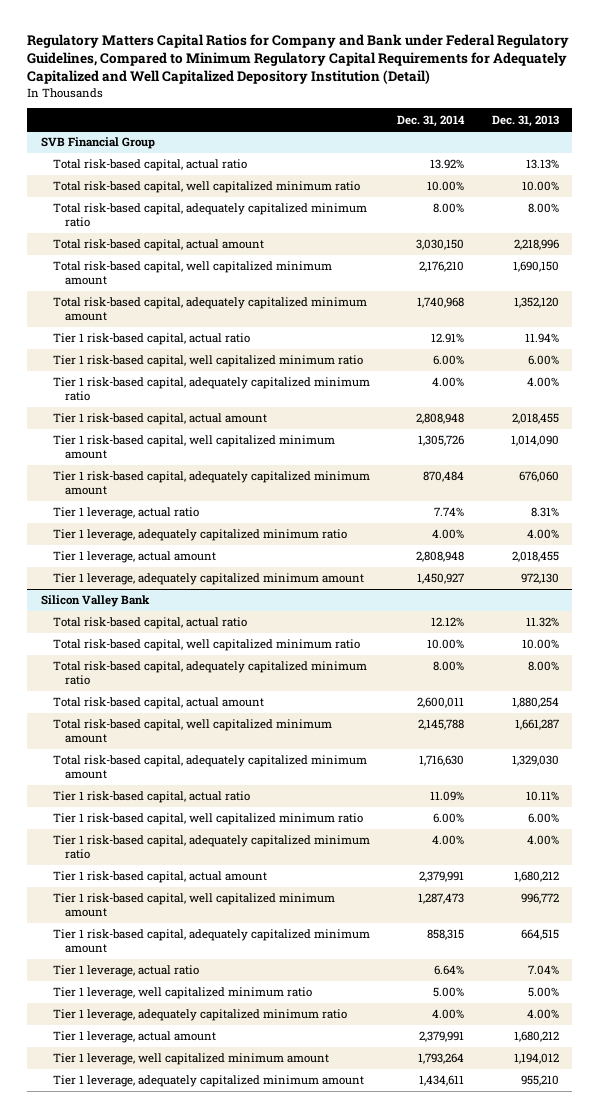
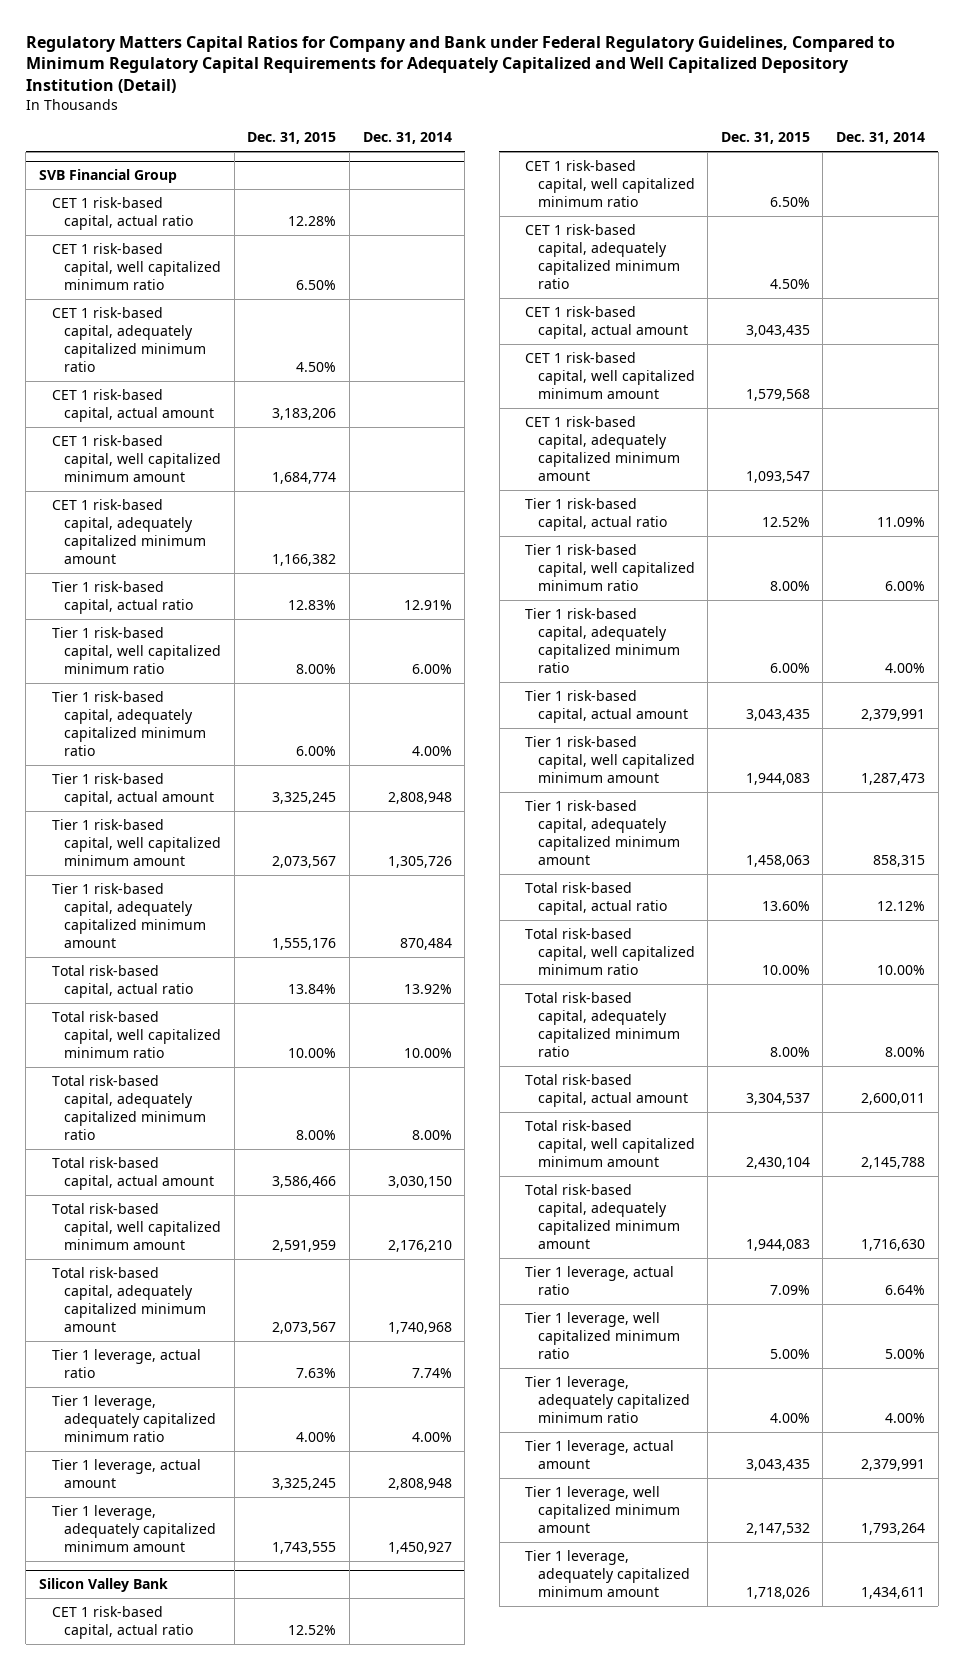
[491,114,559,127] Dec. 31, 2013 -> none
none -> [247,132,337,145] Dec. 31, 2015
none -> [51,196,194,230] CET 1 risk-based capital, actual ratio
none -> [51,242,222,291] CET 1 risk-based capital, well capitalized minimum ratio
none -> [51,306,207,373] CET 1 risk-based capital, adequately capitalized minimum ratio
none -> [51,388,215,422] CET 1 risk-based capital, actual amount
none -> [51,434,222,483] CET 1 risk-based capital, well capitalized minimum amount
none -> [51,498,207,565] CET 1 risk-based capital, adequately capitalized minimum amount
[52,159,247,172] Total risk-based capital, actual ratio -> [51,964,194,998] Total risk-based capital, actual ratio
[52,181,360,194] Total risk-based capital, well capitalized minimum ratio -> [51,1010,222,1059] Total risk-based capital, well capitalized minimum ratio
[52,203,367,228] Total risk-based capital, adequately capitalized minimum ratio -> [51,1074,207,1141] Total risk-based capital, adequately capitalized minimum ratio
[52,239,264,252] Total risk-based capital, actual amount -> [51,1156,215,1190] Total risk-based capital, actual amount
[52,261,332,286] Total risk-based capital, well capitalized minimum amount -> [51,1202,222,1251] Total risk-based capital, well capitalized minimum amount
[52,297,367,322] Total risk-based capital, adequately capitalized minimum amount -> [51,1266,207,1333] Total risk-based capital, adequately capitalized minimum amount
none -> [51,1605,194,1639] CET 1 risk-based capital, actual ratio
none -> [525,159,695,208] CET 1 risk-based capital, well capitalized minimum ratio
none -> [525,223,680,290] CET 1 risk-based capital, adequately capitalized minimum ratio
none -> [525,305,688,339] CET 1 risk-based capital, actual amount
none -> [525,351,695,400] CET 1 risk-based capital, well capitalized minimum amount
none -> [525,415,680,482] CET 1 risk-based capital, adequately capitalized minimum amount
[52,617,247,630] Total risk-based capital, actual ratio -> [525,881,667,915] Total risk-based capital, actual ratio
[52,639,360,652] Total risk-based capital, well capitalized minimum ratio -> [525,927,695,976] Total risk-based capital, well capitalized minimum ratio
[52,661,367,686] Total risk-based capital, adequately capitalized minimum ratio -> [525,991,680,1058] Total risk-based capital, adequately capitalized minimum ratio
[52,697,264,710] Total risk-based capital, actual amount -> [525,1073,688,1107] Total risk-based capital, actual amount
[52,719,332,744] Total risk-based capital, well capitalized minimum amount -> [525,1119,695,1168] Total risk-based capital, well capitalized minimum amount
[52,755,367,780] Total risk-based capital, adequately capitalized minimum amount -> [525,1183,680,1250] Total risk-based capital, adequately capitalized minimum amount

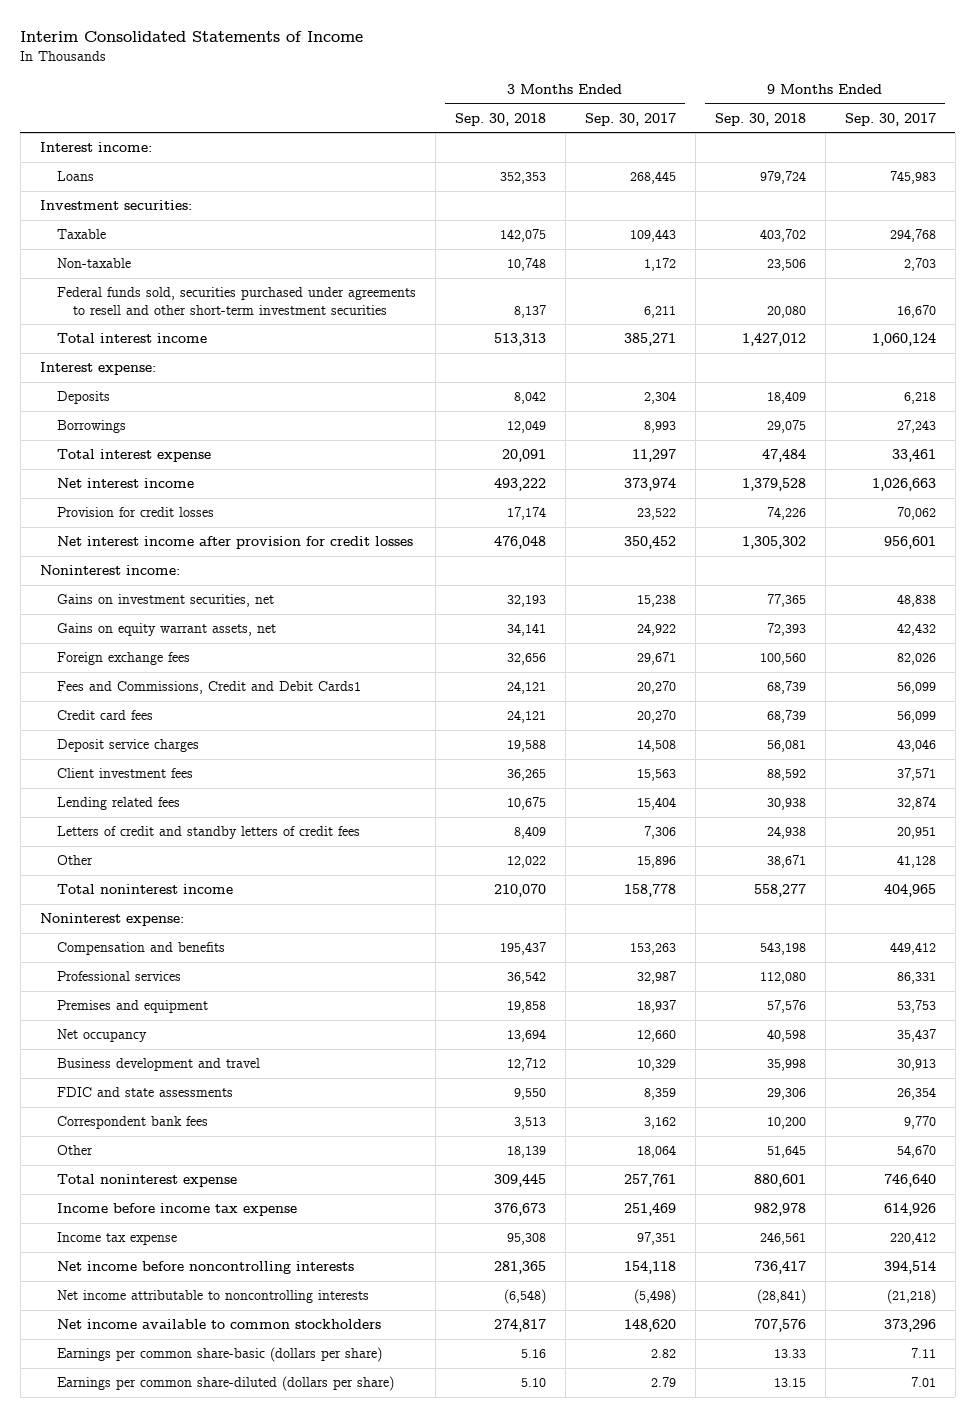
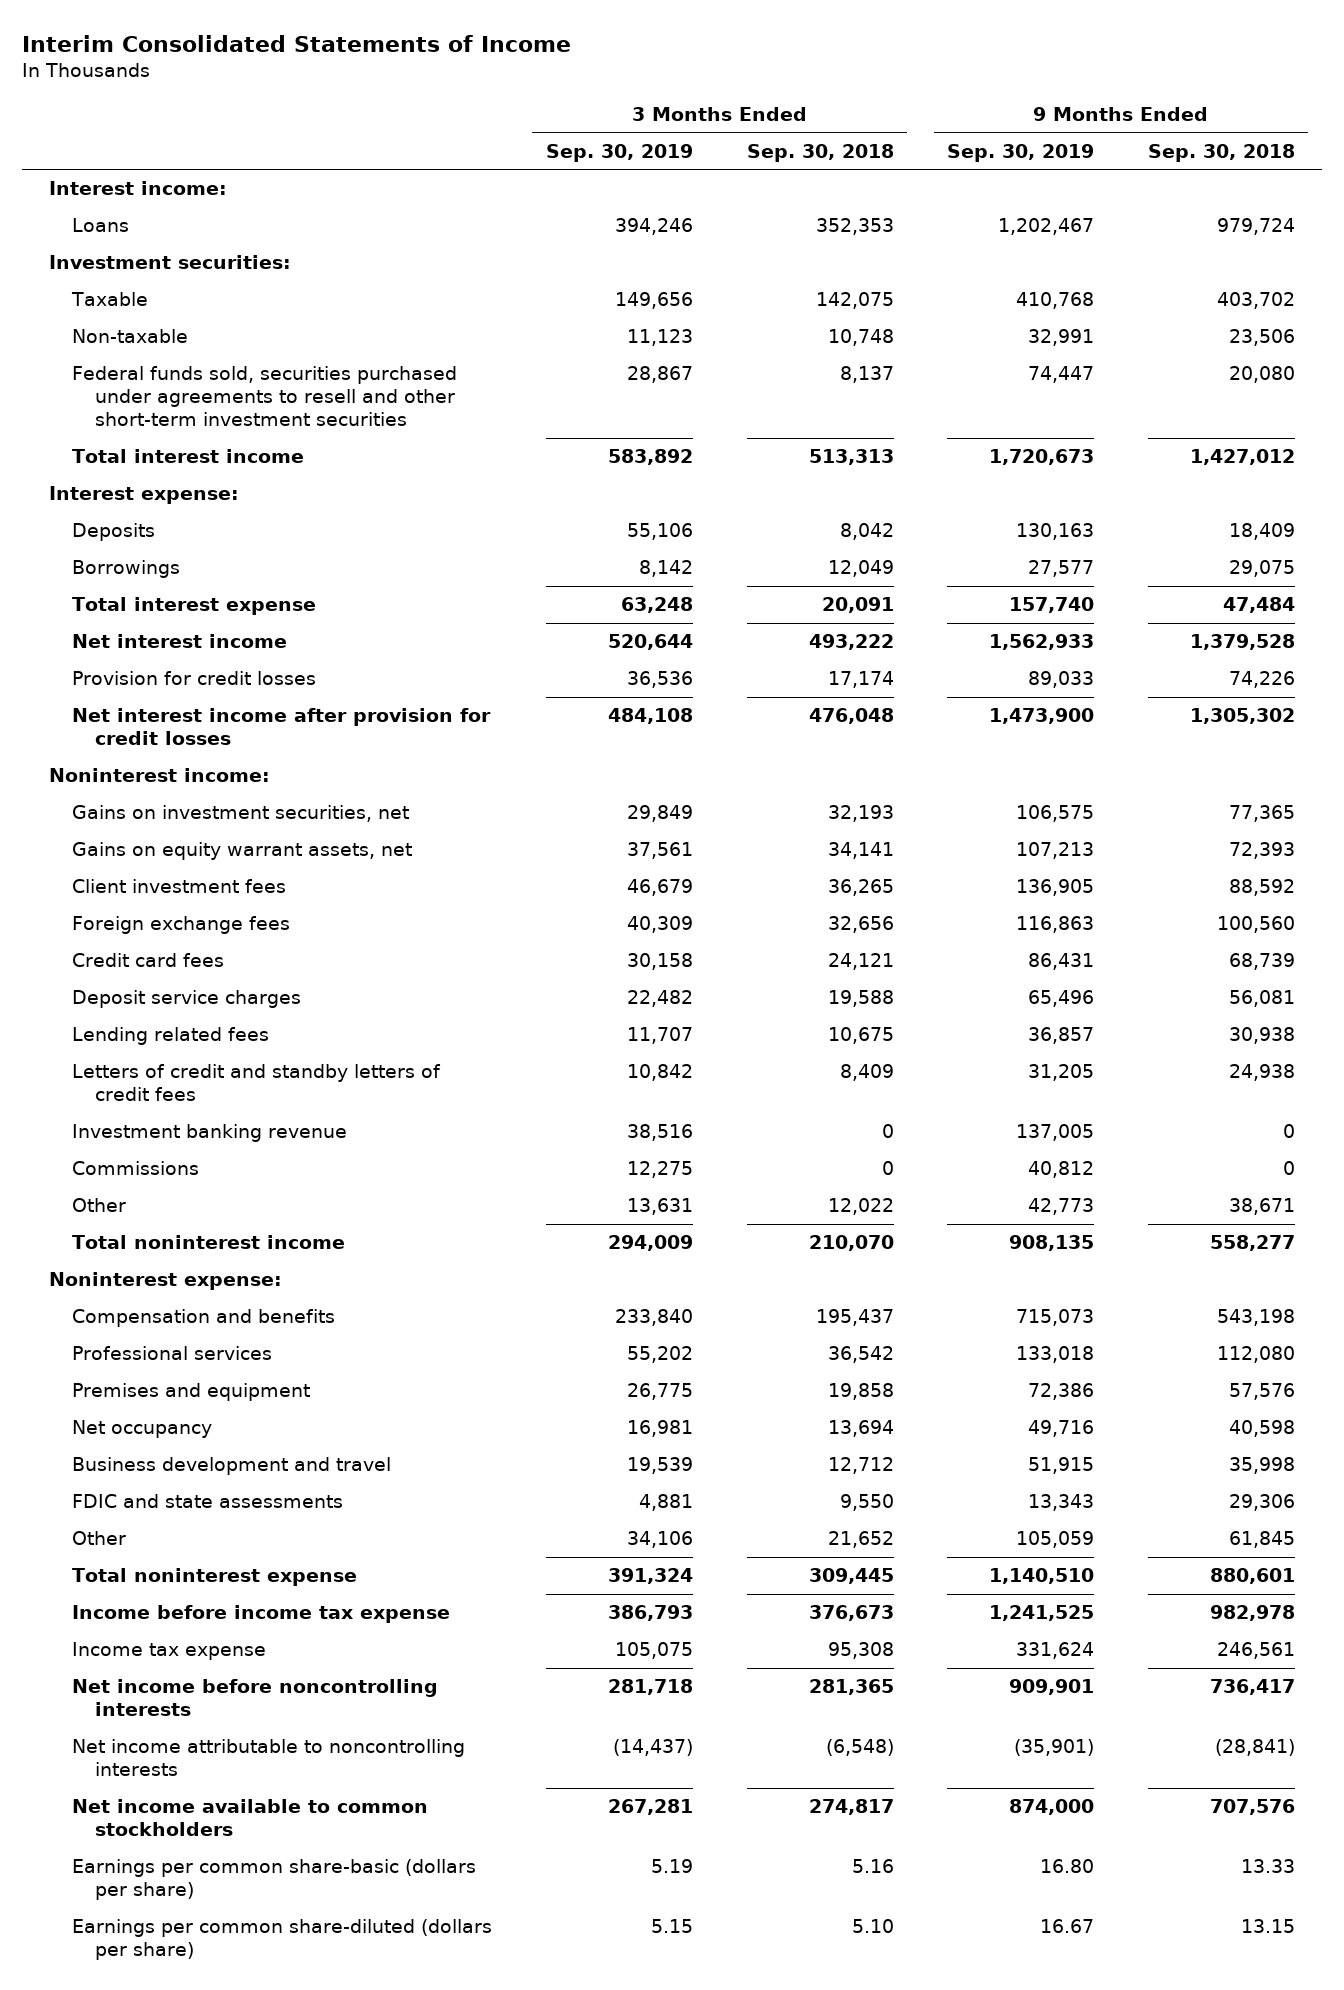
[584,112,676,126] Sep. 30, 2017 -> none
[844,112,936,126] Sep. 30, 2017 -> none
none -> [545,143,693,162] Sep. 30, 2019
none -> [947,143,1095,162] Sep. 30, 2019
[56,768,193,779] Client investment fees -> [72,879,287,894] Client investment fees
[56,681,361,695] Fees and Commissions, Credit and Debit Cards1 -> none
none -> [72,1124,348,1143] Investment banking revenue
none -> [72,1161,200,1176] Commissions
[56,1116,208,1130] Correspondent bank fees -> none
[506,1146,546,1159] 18,139 -> [827,1531,894,1549] 21,652
[766,1145,806,1159] 51,645 -> [1228,1531,1295,1549] 61,845

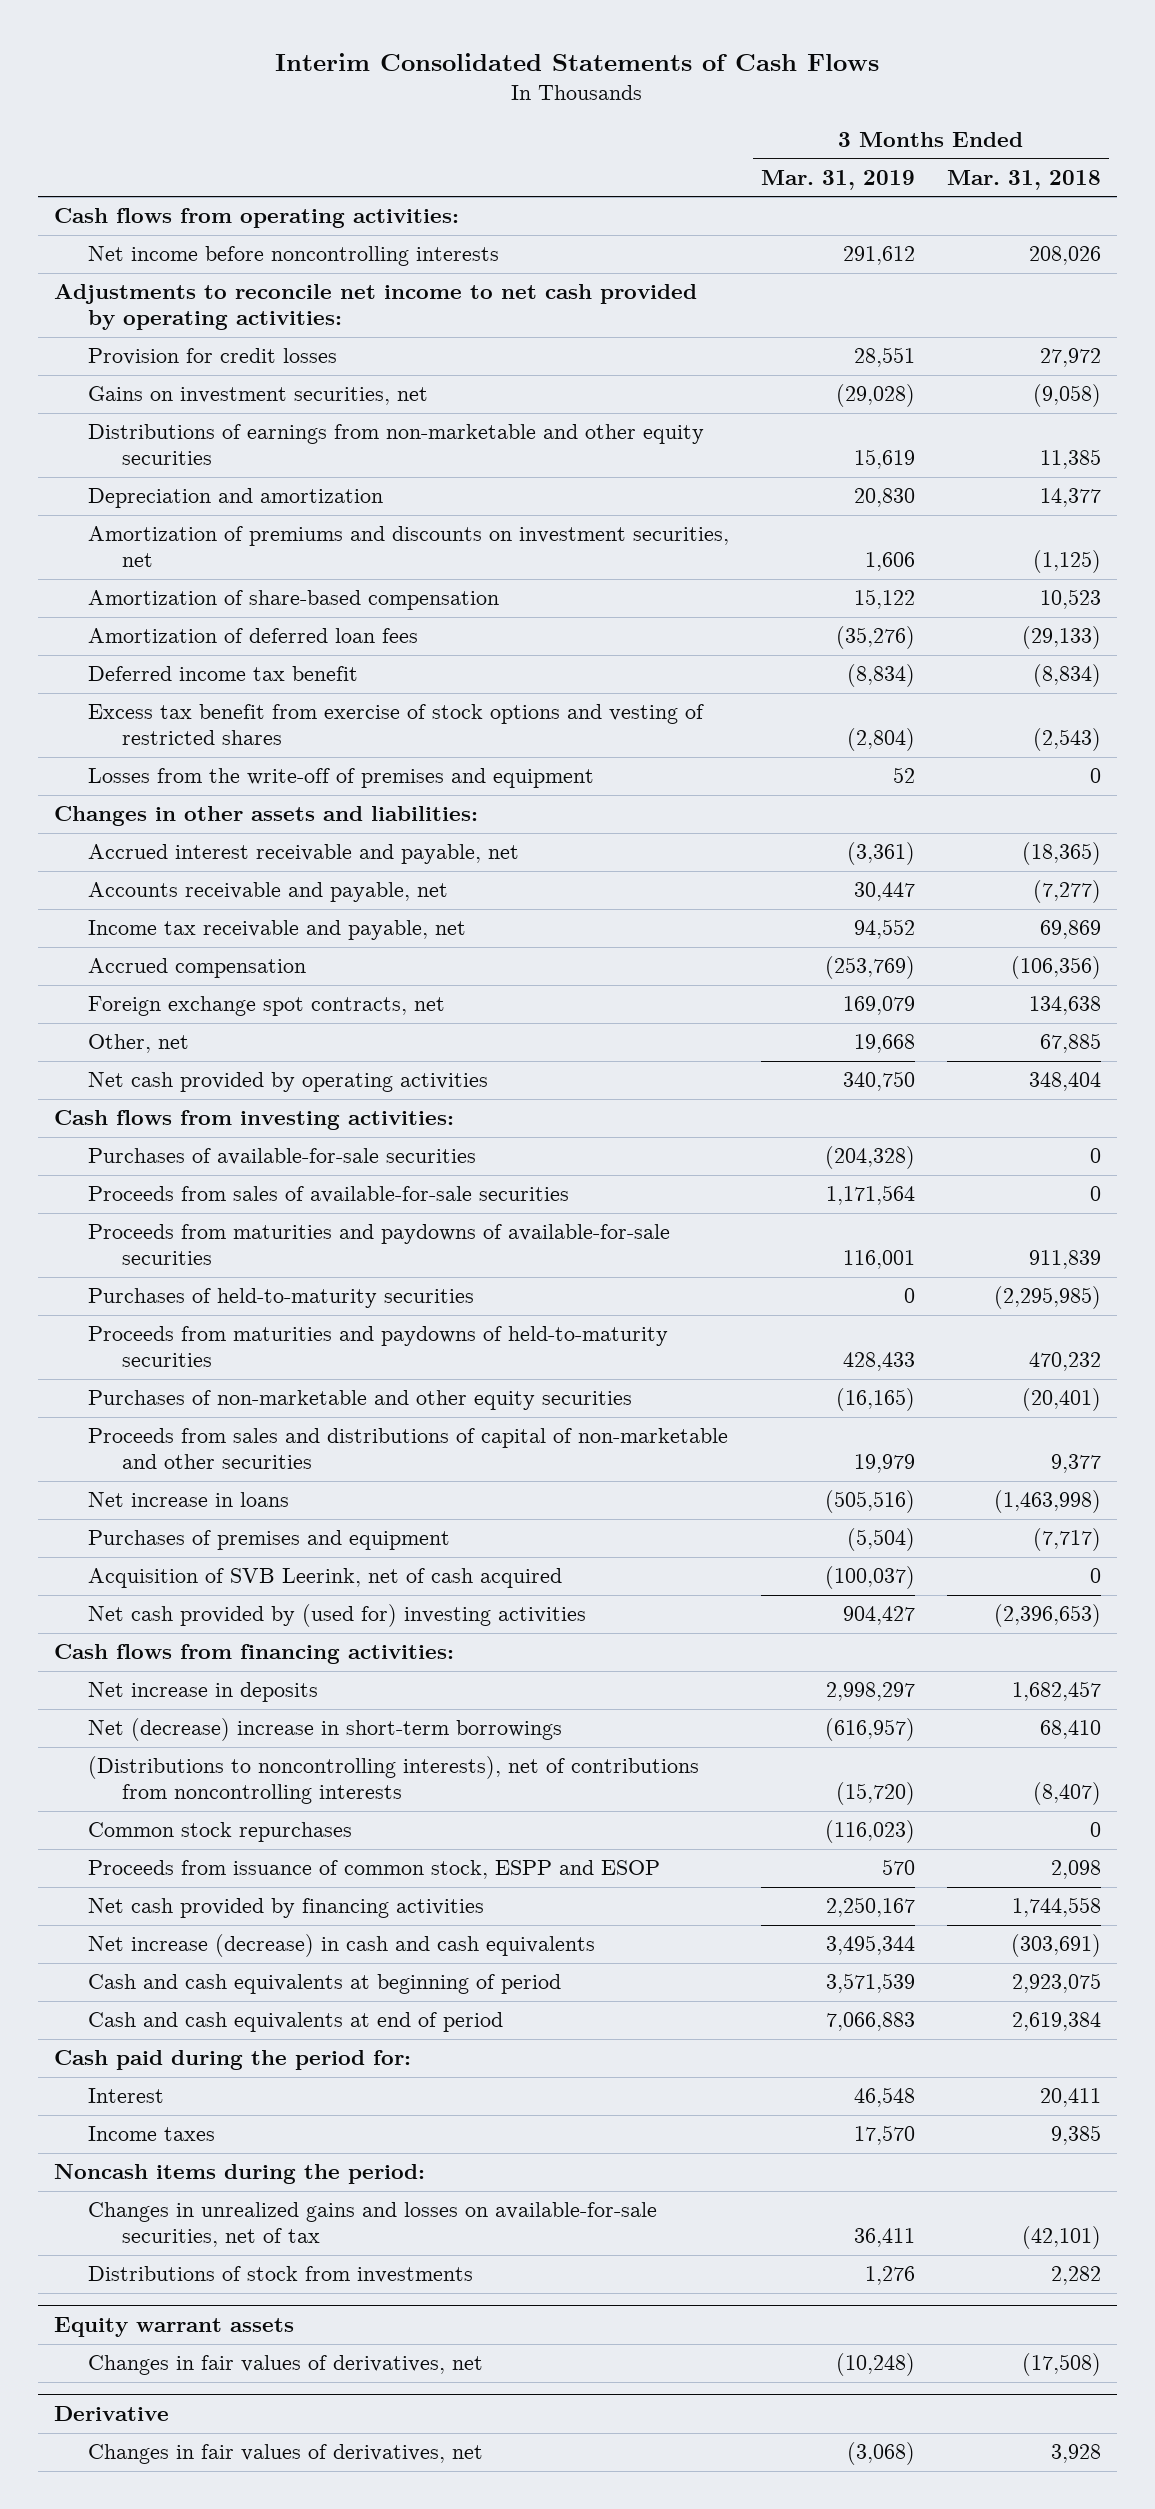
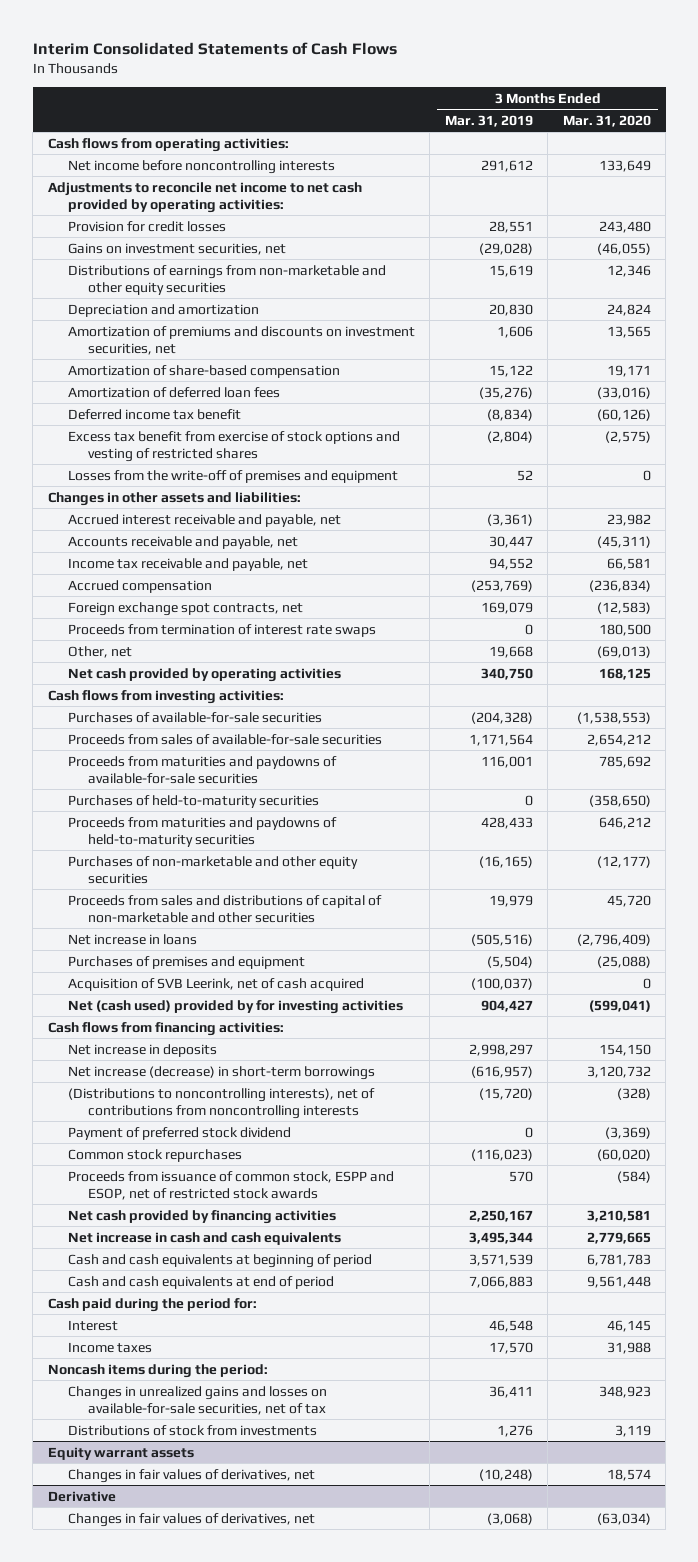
[947,170,1102,191] Mar. 31, 2018 -> none
none -> [562,114,651,127] Mar. 31, 2020
none -> [68,623,377,637] Proceeds from termination of interest rate swaps
[87,1604,586,1628] Net cash provided by (used for) investing activities -> [68,999,404,1014] Net (cash used) provided by for investing activities
[87,1718,562,1742] Net (decrease) increase in short-term borrowings -> [68,1065,376,1080] Net increase (decrease) in short-term borrowings
none -> [68,1126,292,1140] Payment of preferred stock dividend
[87,1860,660,1880] Proceeds from issuance of common stock, ESPP and ESOP -> [68,1170,395,1200] Proceeds from issuance of common stock, ESPP and ESOP, net of restricted stock awards
[87,1934,595,1958] Net increase (decrease) in cash and cash equivalents -> [68,1231,342,1245] Net increase in cash and cash equivalents

